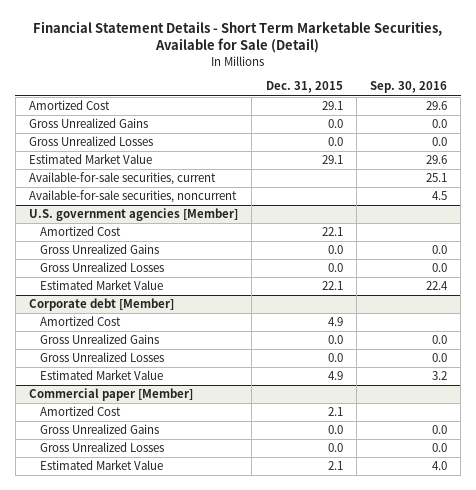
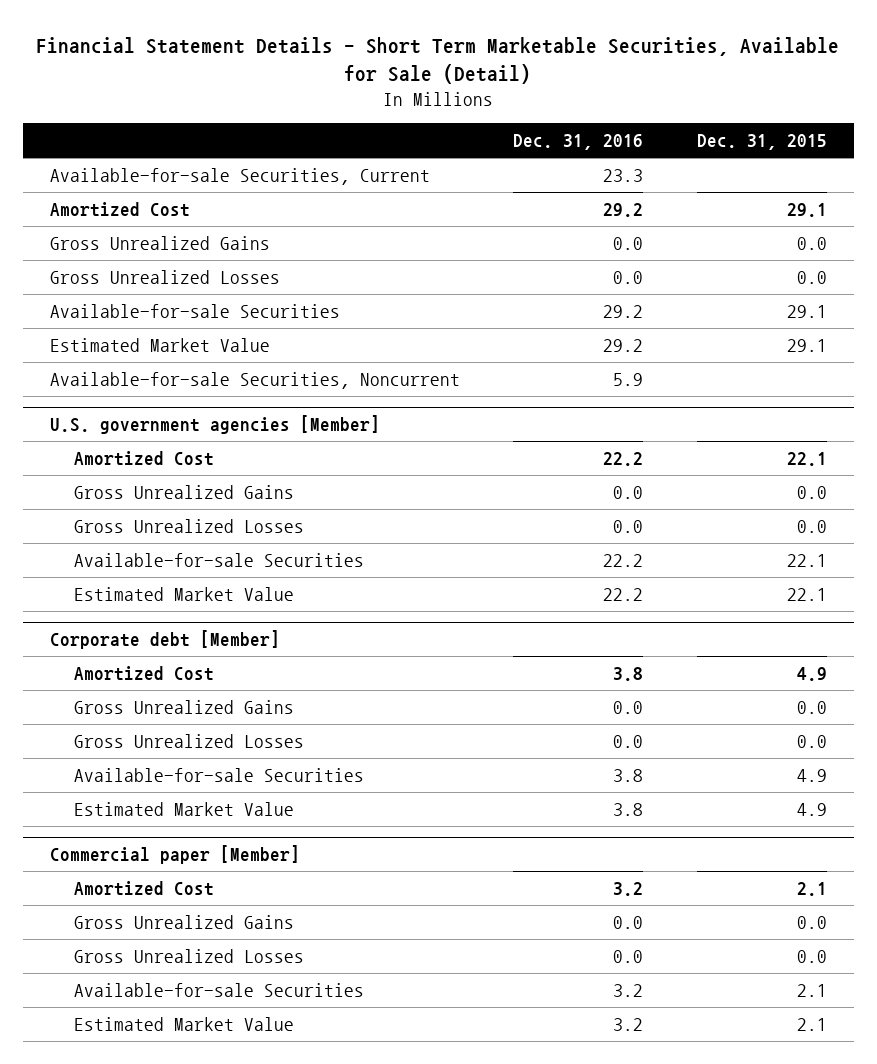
[369,81,447,94] Sep. 30, 2016 -> none
none -> [513,134,644,151] Dec. 31, 2016
none -> [50,167,431,185] Available-for-sale Securities, Current
none -> [50,303,341,318] Available-for-sale Securities
[29,172,217,186] Available-for-sale securities, current -> none
[29,190,238,204] Available-for-sale securities, noncurrent -> [50,371,461,389] Available-for-sale Securities, Noncurrent
none -> [74,552,365,567] Available-for-sale Securities
none -> [74,767,365,782] Available-for-sale Securities
none -> [74,982,365,997] Available-for-sale Securities

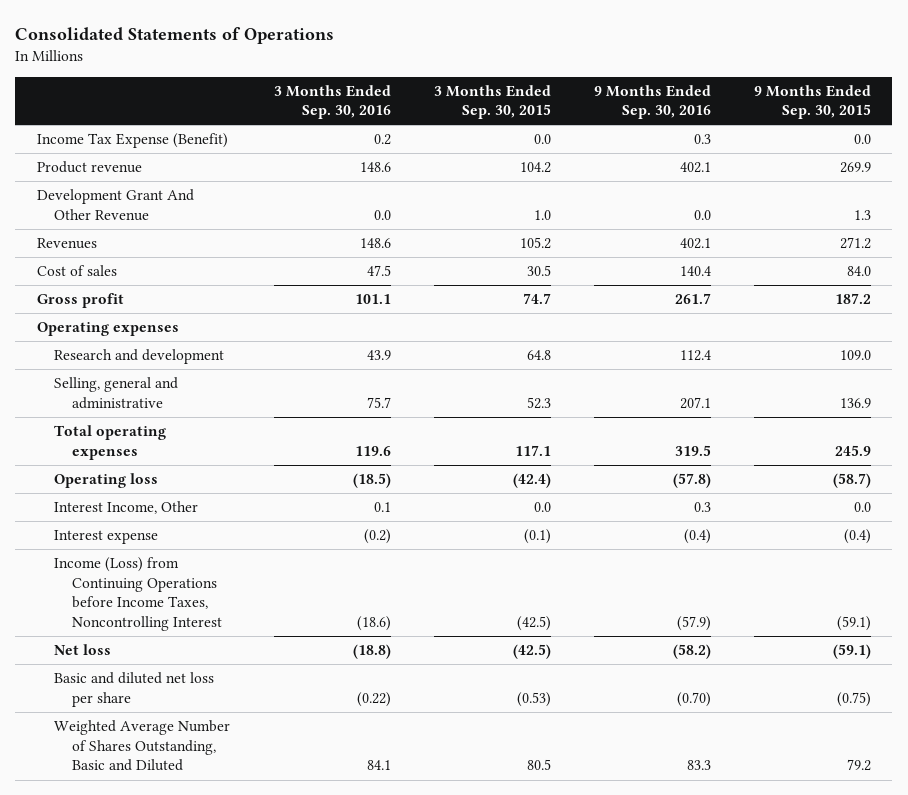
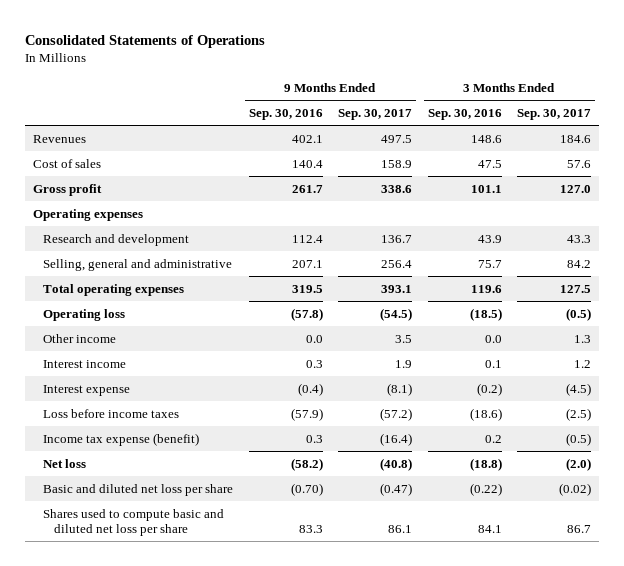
[433,84,551,120] 3 Months Ended Sep. 30, 2015 -> none
[753,84,871,120] 9 Months Ended Sep. 30, 2015 -> none
none -> [338,108,413,120] Sep. 30, 2017
none -> [517,108,592,120] Sep. 30, 2017
[37,133,229,149] Income Tax Expense (Benefit) -> none
[37,161,143,174] Product revenue -> none
[37,189,195,221] Development Grant And Other Revenue -> none
none -> [43,333,117,343] Other income
[54,501,199,515] Interest Income, Other -> [43,359,127,368] Interest income
[54,557,222,632] Income (Loss) from Continuing Operations before Income Taxes, Noncontrolling Interest -> [43,408,180,418] Loss before income taxes
none -> [43,432,200,446] Income tax expense (benefit)
[54,720,231,772] Weighted Average Number of Shares Outstanding, Basic and Diluted -> [43,508,225,536] Shares used to compute basic and diluted net loss per share

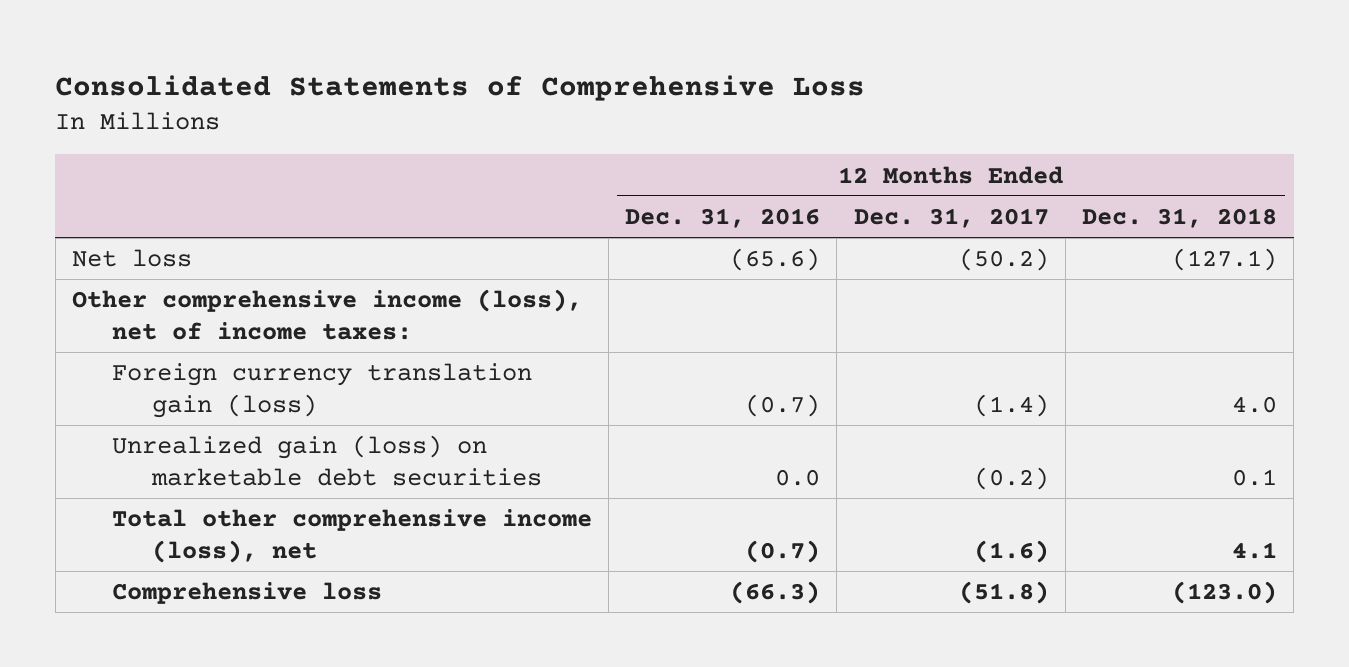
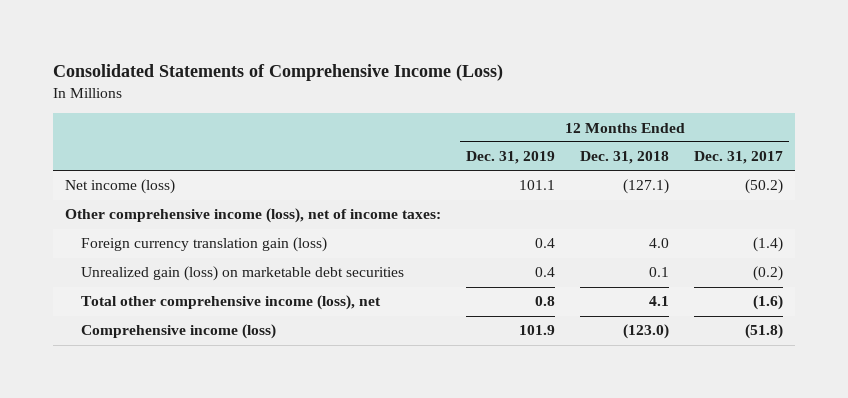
[55,74,866,101] Consolidated Statements of Comprehensive Loss -> [53,64,504,82] Consolidated Statements of Comprehensive Income (Loss)
[625,208,821,229] Dec. 31, 2016 -> none
none -> [466,151,556,165] Dec. 31, 2019
[71,249,192,268] Net loss -> [65,179,176,195] Net income (loss)
[111,582,382,605] Comprehensive loss -> [80,324,276,340] Comprehensive income (loss)

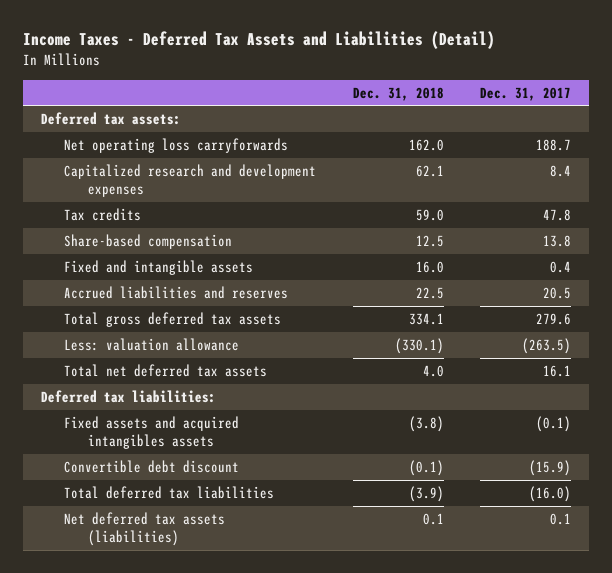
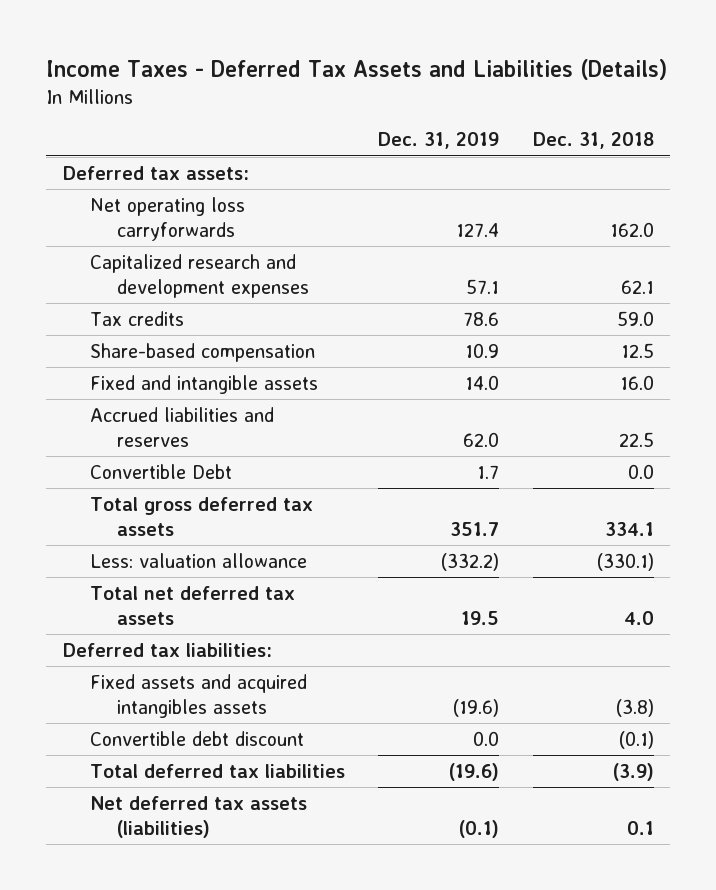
[22,31,495,50] Income Taxes - Deferred Tax Assets and Liabilities (Detail) -> [46,58,668,80] Income Taxes - Deferred Tax Assets and Liabilities (Details)
[480,86,572,101] Dec. 31, 2017 -> none
none -> [378,132,500,150] Dec. 31, 2019
none -> [89,463,232,479] Convertible Debt

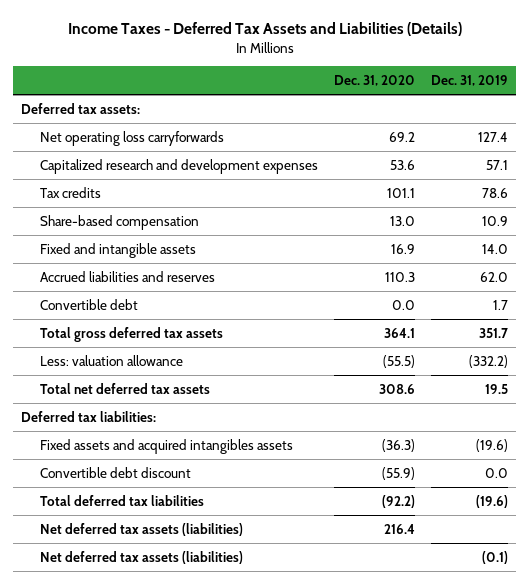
[532,132,654,150] Dec. 31, 2018 -> none
none -> [334,74,416,86] Dec. 31, 2020
[89,463,232,479] Convertible Debt -> [40,298,139,310] Convertible debt
none -> [40,522,244,536] Net deferred tax assets (liabilities)

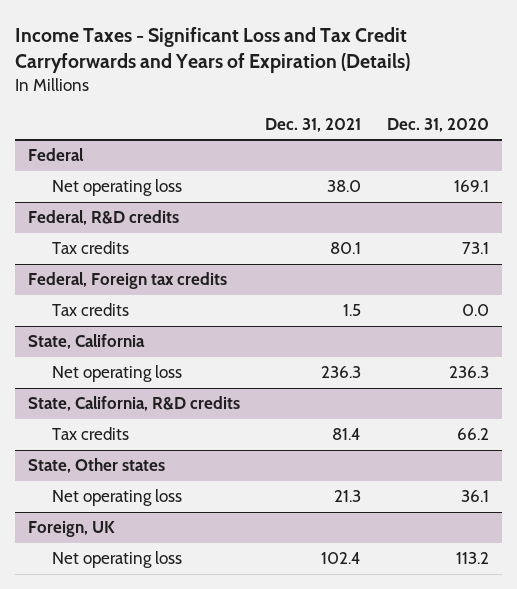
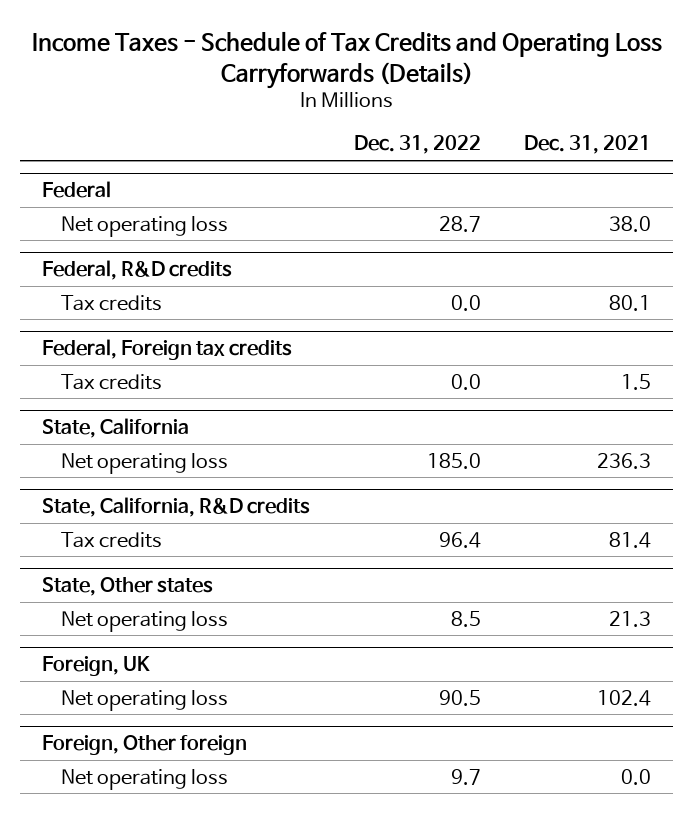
[15,26,411,74] Income Taxes - Significant Loss and Tax Credit Carryforwards and Years of Expiration (Details) -> [31,31,662,89] Income Taxes - Schedule of Tax Credits and Operating Loss Carryforwards (Details)
[386,117,489,132] Dec. 31, 2020 -> none
none -> [353,135,481,155] Dec. 31, 2022
none -> [41,735,247,756] Foreign, Other foreign
none -> [61,768,229,790] Net operating loss

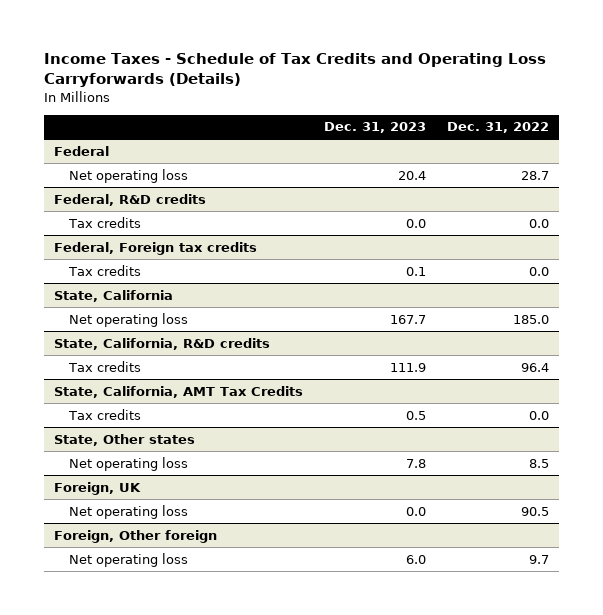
[524,135,652,155] Dec. 31, 2021 -> none
none -> [324,122,427,134] Dec. 31, 2023
none -> [54,385,304,398] State, California, AMT Tax Credits
none -> [68,408,142,420] Tax credits

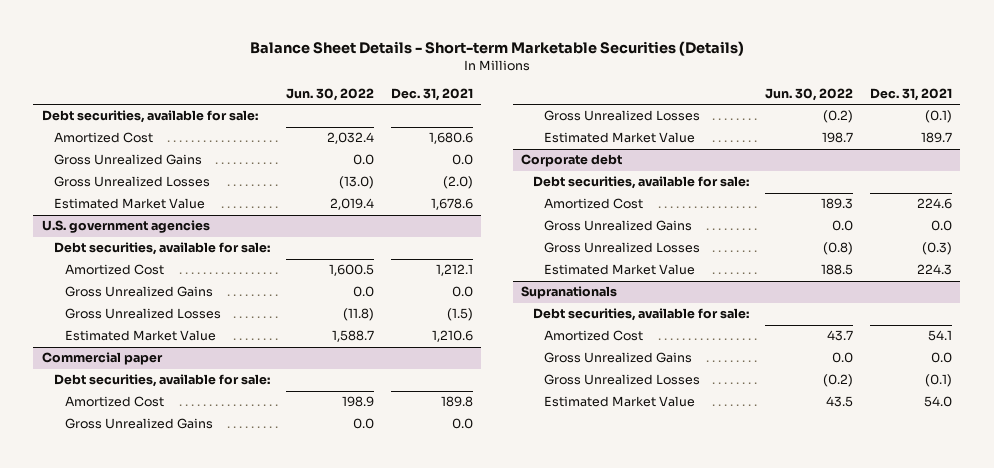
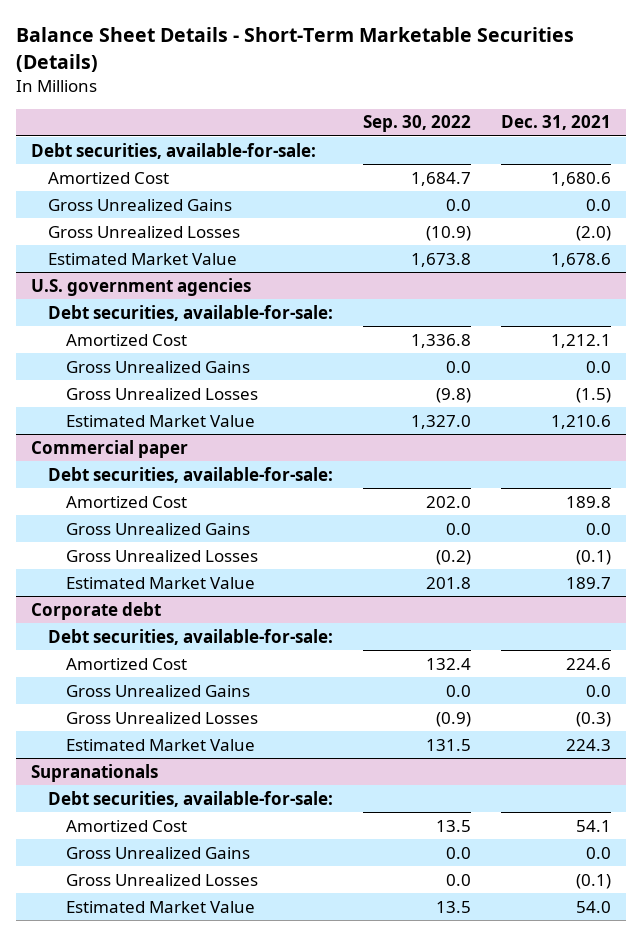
[249,40,744,56] Balance Sheet Details - Short-term Marketable Securities (Details) -> [15,27,574,72] Balance Sheet Details - Short-Term Marketable Securities (Details)
[286,87,375,101] Jun. 30, 2022 -> none
none -> [363,115,472,133] Sep. 30, 2022
[41,110,258,124] Debt securities, available for sale: -> [30,142,316,159] Debt securities, available-for-sale:
[53,242,270,256] Debt securities, available for sale: -> [48,304,334,321] Debt securities, available-for-sale:
[53,374,270,388] Debt securities, available for sale: -> [48,466,334,483] Debt securities, available-for-sale:
[532,176,749,190] Debt securities, available for sale: -> [48,628,334,645] Debt securities, available-for-sale:
[532,308,749,322] Debt securities, available for sale: -> [48,790,334,807] Debt securities, available-for-sale:

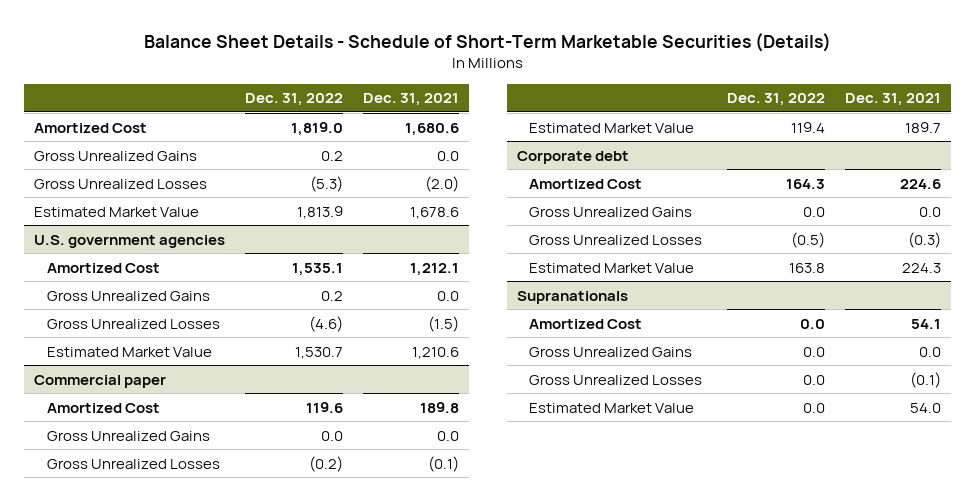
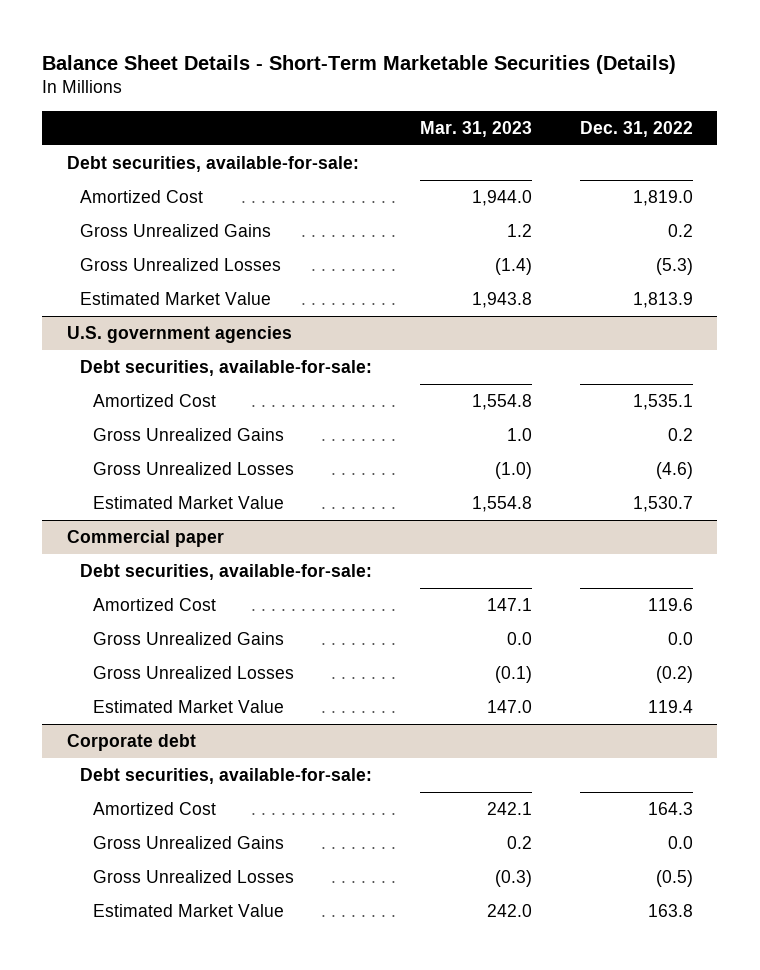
[143,32,831,52] Balance Sheet Details - Schedule of Short-Term Marketable Securities (Details) -> [42,54,677,74] Balance Sheet Details - Short-Term Marketable Securities (Details)
[362,93,459,107] Dec. 31, 2021 -> none
none -> [419,120,532,137] Mar. 31, 2023
none -> [66,155,359,172] Debt securities, available-for-sale:
none -> [79,359,372,376] Debt securities, available-for-sale:
none -> [79,563,372,580] Debt securities, available-for-sale:
none -> [79,767,372,784] Debt securities, available-for-sale:
[516,290,628,304] Supranationals -> none
[529,318,643,329] Amortized Cost -> none
[529,346,693,357] Gross Unrealized Gains -> none
[529,374,703,385] Gross Unrealized Losses -> none
[529,402,695,413] Estimated Market Value -> none

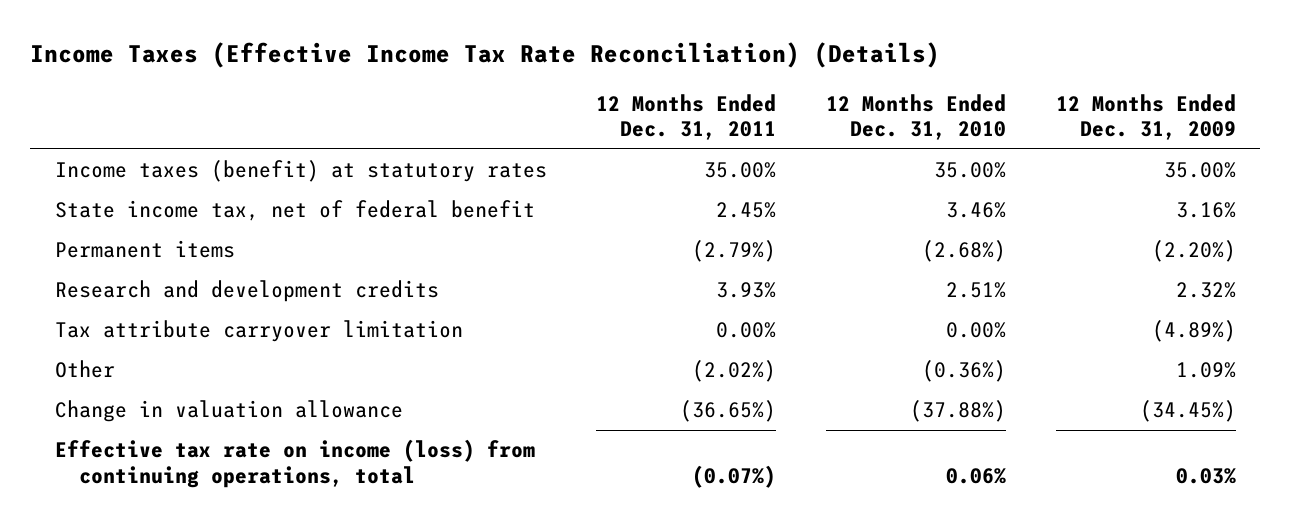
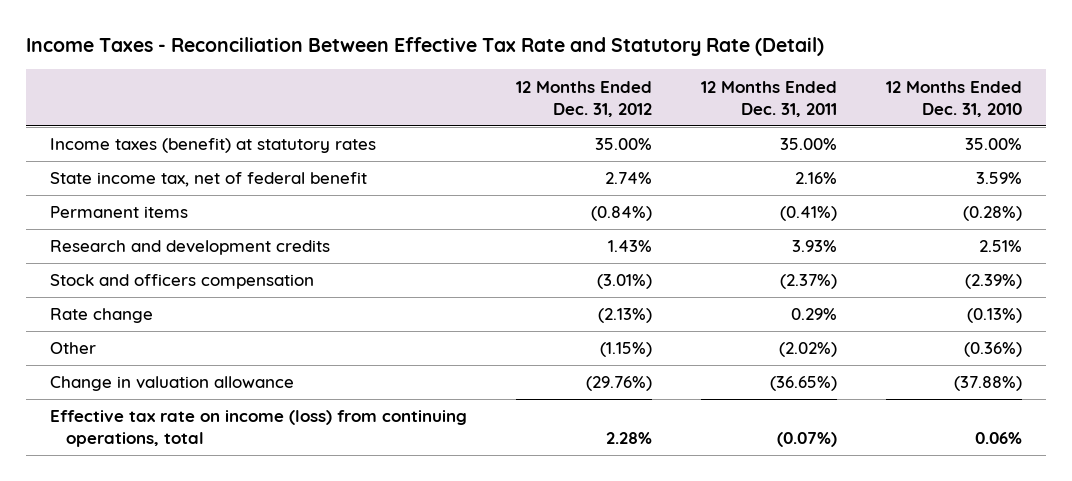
[29,42,940,69] Income Taxes (Effective Income Tax Rate Reconciliation) (Details) -> [25,37,824,57] Income Taxes - Reconciliation Between Effective Tax Rate and Statutory Rate (Detail)
[1055,93,1236,141] 12 Months Ended Dec. 31, 2009 -> none
none -> [516,80,653,117] 12 Months Ended Dec. 31, 2012
[716,202,777,219] 2.45% -> [795,172,838,185] 2.16%
[945,202,1006,219] 3.46% -> [975,172,1022,185] 3.59%
[692,240,777,263] (2.79%) -> [780,206,838,222] (0.41%)
[921,240,1006,263] (2.68%) -> [962,206,1022,222] (0.28%)
[54,320,463,343] Tax attribute carryover limitation -> none
none -> [50,274,315,290] Stock and officers compensation
none -> [50,308,154,324] Rate change

